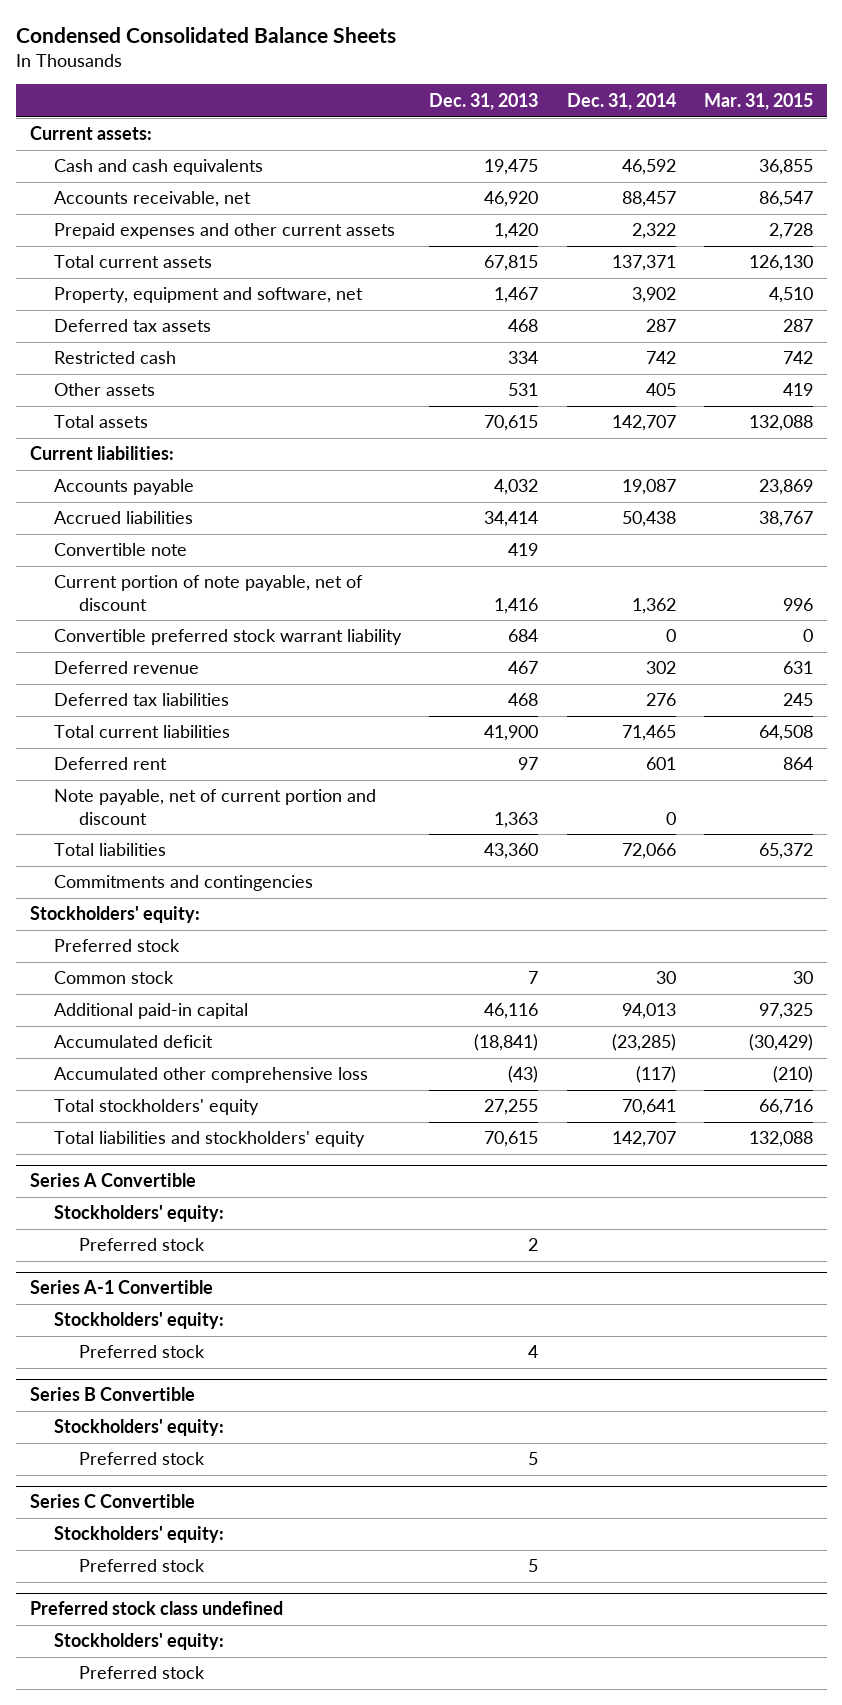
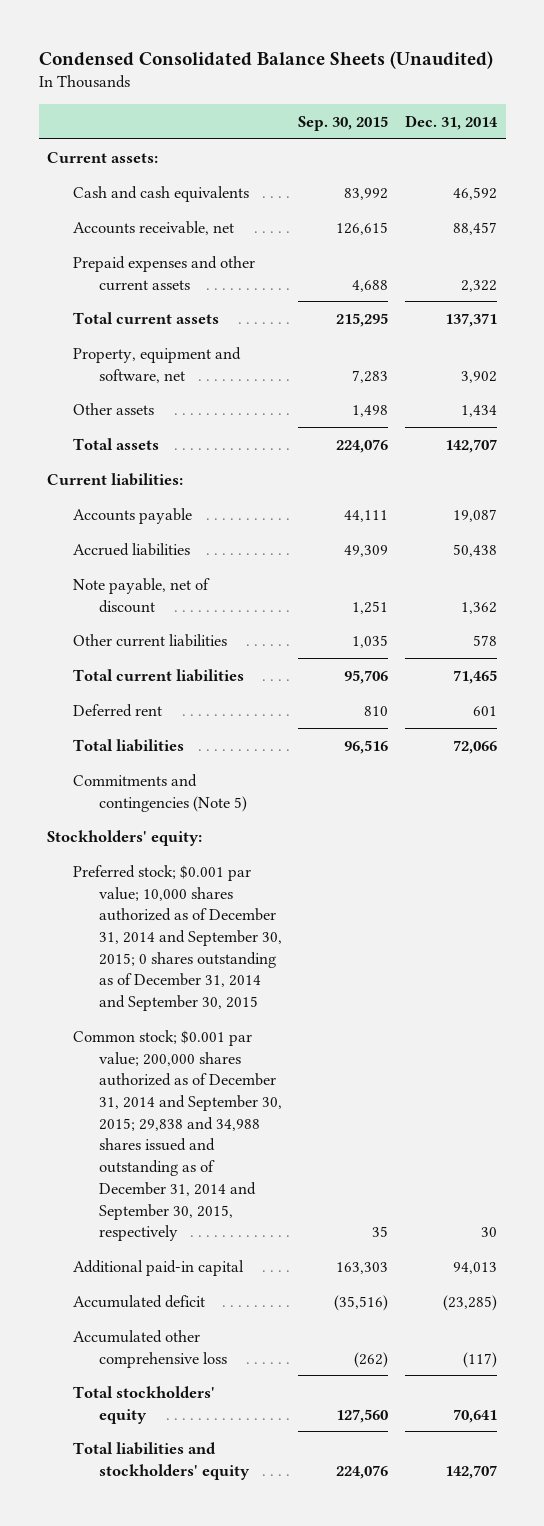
[15,27,396,44] Condensed Consolidated Balance Sheets -> [38,50,493,69] Condensed Consolidated Balance Sheets (Unaudited)
[429,92,539,110] Dec. 31, 2013 -> none
[703,92,813,110] Mar. 31, 2015 -> none
none -> [298,115,389,131] Sep. 30, 2015
[54,319,212,333] Deferred tax assets -> none
[54,351,177,365] Restricted cash -> none
[645,383,676,397] 405 -> [461,404,498,417] 1,434
[54,543,188,557] Convertible note -> none
[54,629,403,646] Convertible preferred stock warrant liability -> none
[54,661,200,675] Deferred revenue -> none
[54,693,230,707] Deferred tax liabilities -> none
[54,575,364,611] Current portion of note payable, net of discount -> [72,577,210,613] Note payable, net of discount
none -> [72,633,227,647] Other current liabilities
[54,789,377,825] Note payable, net of current portion and discount -> none
[54,875,314,892] Commitments and contingencies -> [72,773,247,812] Commitments and contingencies (Note 5)
[54,939,181,953] Preferred stock -> [72,864,282,1012] Preferred stock; $0.001 par value; 10,000 shares authorized as of December 31, 2014 and September 30, 2015; 0 shares outstanding as of December 31, 2014 and September 30, 2015
[54,971,175,985] Common stock -> [72,1029,282,1242] Common stock; $0.001 par value; 200,000 shares authorized as of December 31, 2014 and September 30, 2015; 29,838 and 34,988 shares issued and outstanding as of December 31, 2014 and September 30, 2015, respectively
[29,1173,196,1188] Series A Convertible -> none
[54,1205,225,1223] Stockholders' equity: -> none
[78,1238,205,1252] Preferred stock -> none
[29,1280,213,1295] Series A-1 Convertible -> none
[54,1312,225,1330] Stockholders' equity: -> none
[78,1345,205,1359] Preferred stock -> none
[29,1387,195,1402] Series B Convertible -> none
[54,1419,225,1437] Stockholders' equity: -> none
[78,1452,205,1466] Preferred stock -> none
[29,1494,195,1509] Series C Convertible -> none
[54,1526,225,1544] Stockholders' equity: -> none
[78,1559,205,1573] Preferred stock -> none
[29,1601,283,1616] Preferred stock class undefined -> none
[54,1633,225,1651] Stockholders' equity: -> none
[78,1666,205,1680] Preferred stock -> none

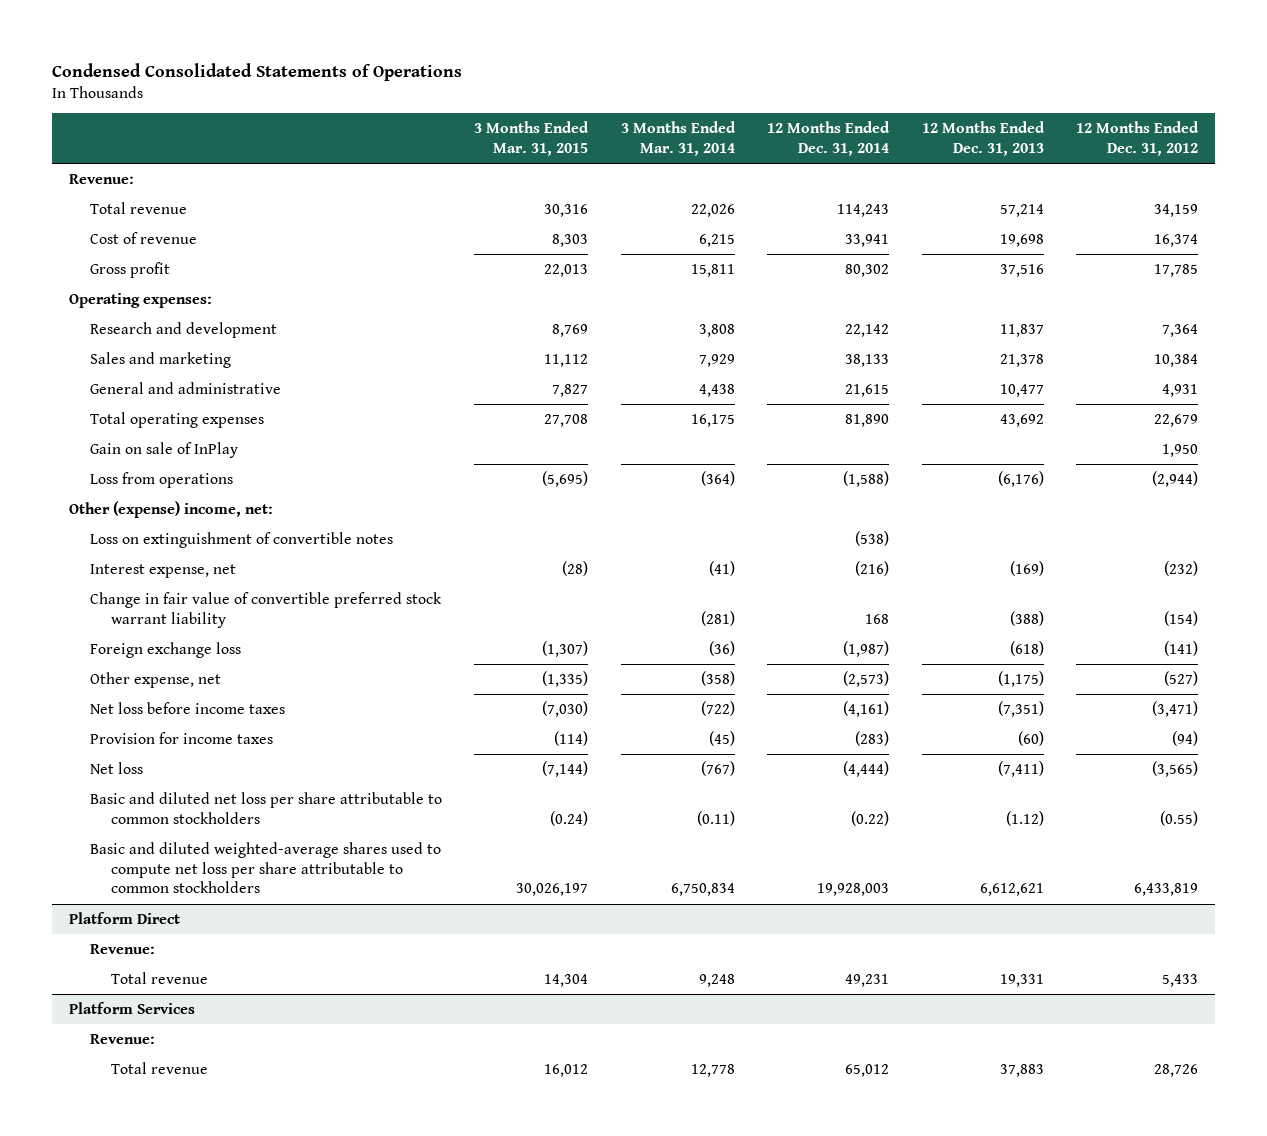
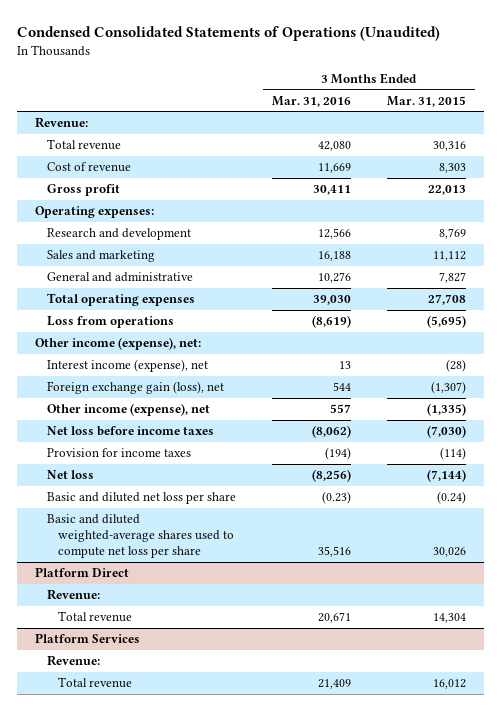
[52,62,463,81] Condensed Consolidated Statements of Operations -> [16,26,440,42] Condensed Consolidated Statements of Operations (Unaudited)
[620,121,736,156] 3 Months Ended Mar. 31, 2014 -> none
[767,121,891,156] 12 Months Ended Dec. 31, 2014 -> none
[921,121,1045,156] 12 Months Ended Dec. 31, 2013 -> none
[1076,121,1200,156] 12 Months Ended Dec. 31, 2012 -> none
none -> [271,95,351,107] Mar. 31, 2016
[90,442,239,459] Gain on sale of InPlay -> none
[90,532,394,549] Loss on extinguishment of convertible notes -> none
[90,592,443,628] Change in fair value of convertible preferred stock warrant liability -> none
[68,501,273,519] Other (expense) income, net: -> [34,337,201,351] Other income (expense), net:
[90,564,237,579] Interest expense, net -> [46,359,208,373] Interest income (expense), net
[90,642,242,659] Foreign exchange loss -> [46,381,224,395] Foreign exchange gain (loss), net
[90,672,222,689] Other expense, net -> [46,403,210,417] Other income (expense), net
[90,792,443,824] Basic and diluted net loss per share attributable to common stockholders -> [46,492,236,505] Basic and diluted net loss per share
[90,842,442,894] Basic and diluted weighted-average shares used to compute net loss per share attributable to common stockholders -> [46,514,235,559] Basic and diluted weighted-average shares used to compute net loss per share
[516,883,589,897] 30,026,197 -> [433,547,467,558] 30,026

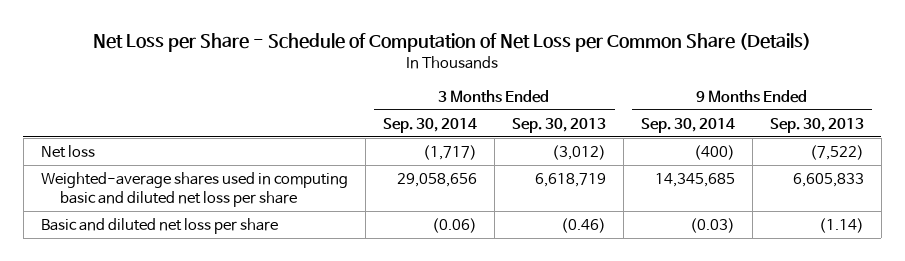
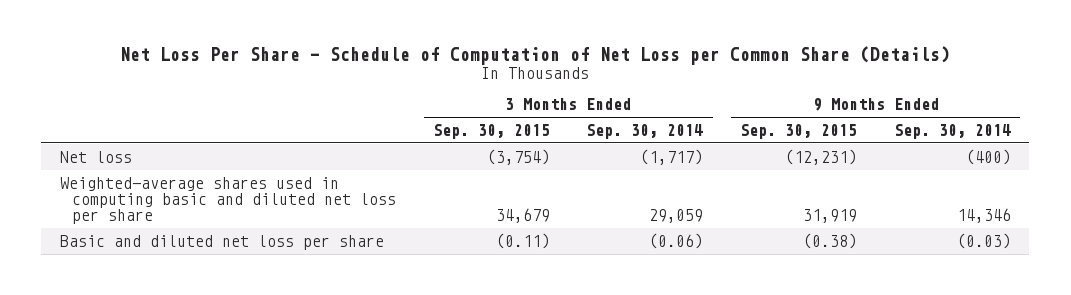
[93,32,812,52] Net Loss per Share - Schedule of Computation of Net Loss per Common Share (Details) -> [120,46,951,66] Net Loss Per Share - Schedule of Computation of Net Loss per Common Share (Details)
[511,117,606,133] Sep. 30, 2013 -> none
[769,117,864,133] Sep. 30, 2013 -> none
none -> [432,123,550,139] Sep. 30, 2015
none -> [740,123,858,139] Sep. 30, 2015
[396,172,477,187] 29,058,656 -> [649,209,704,224] 29,059
[654,172,735,187] 14,345,685 -> [957,208,1012,224] 14,346

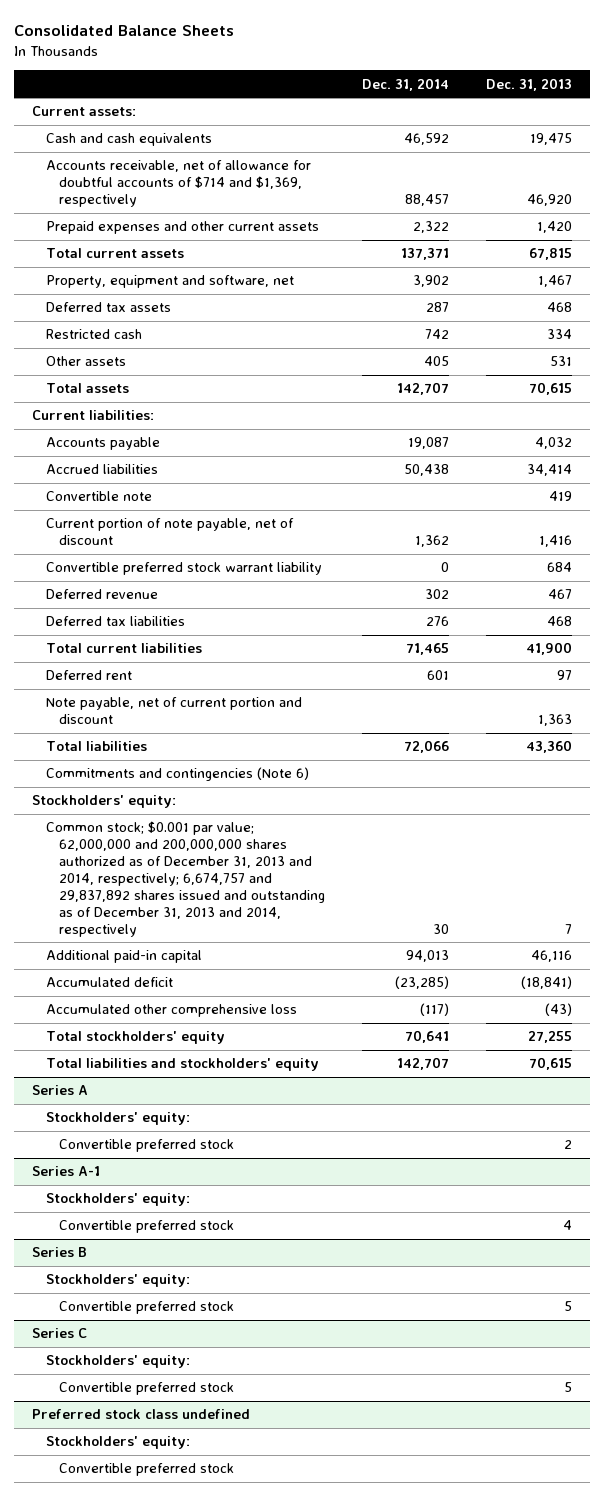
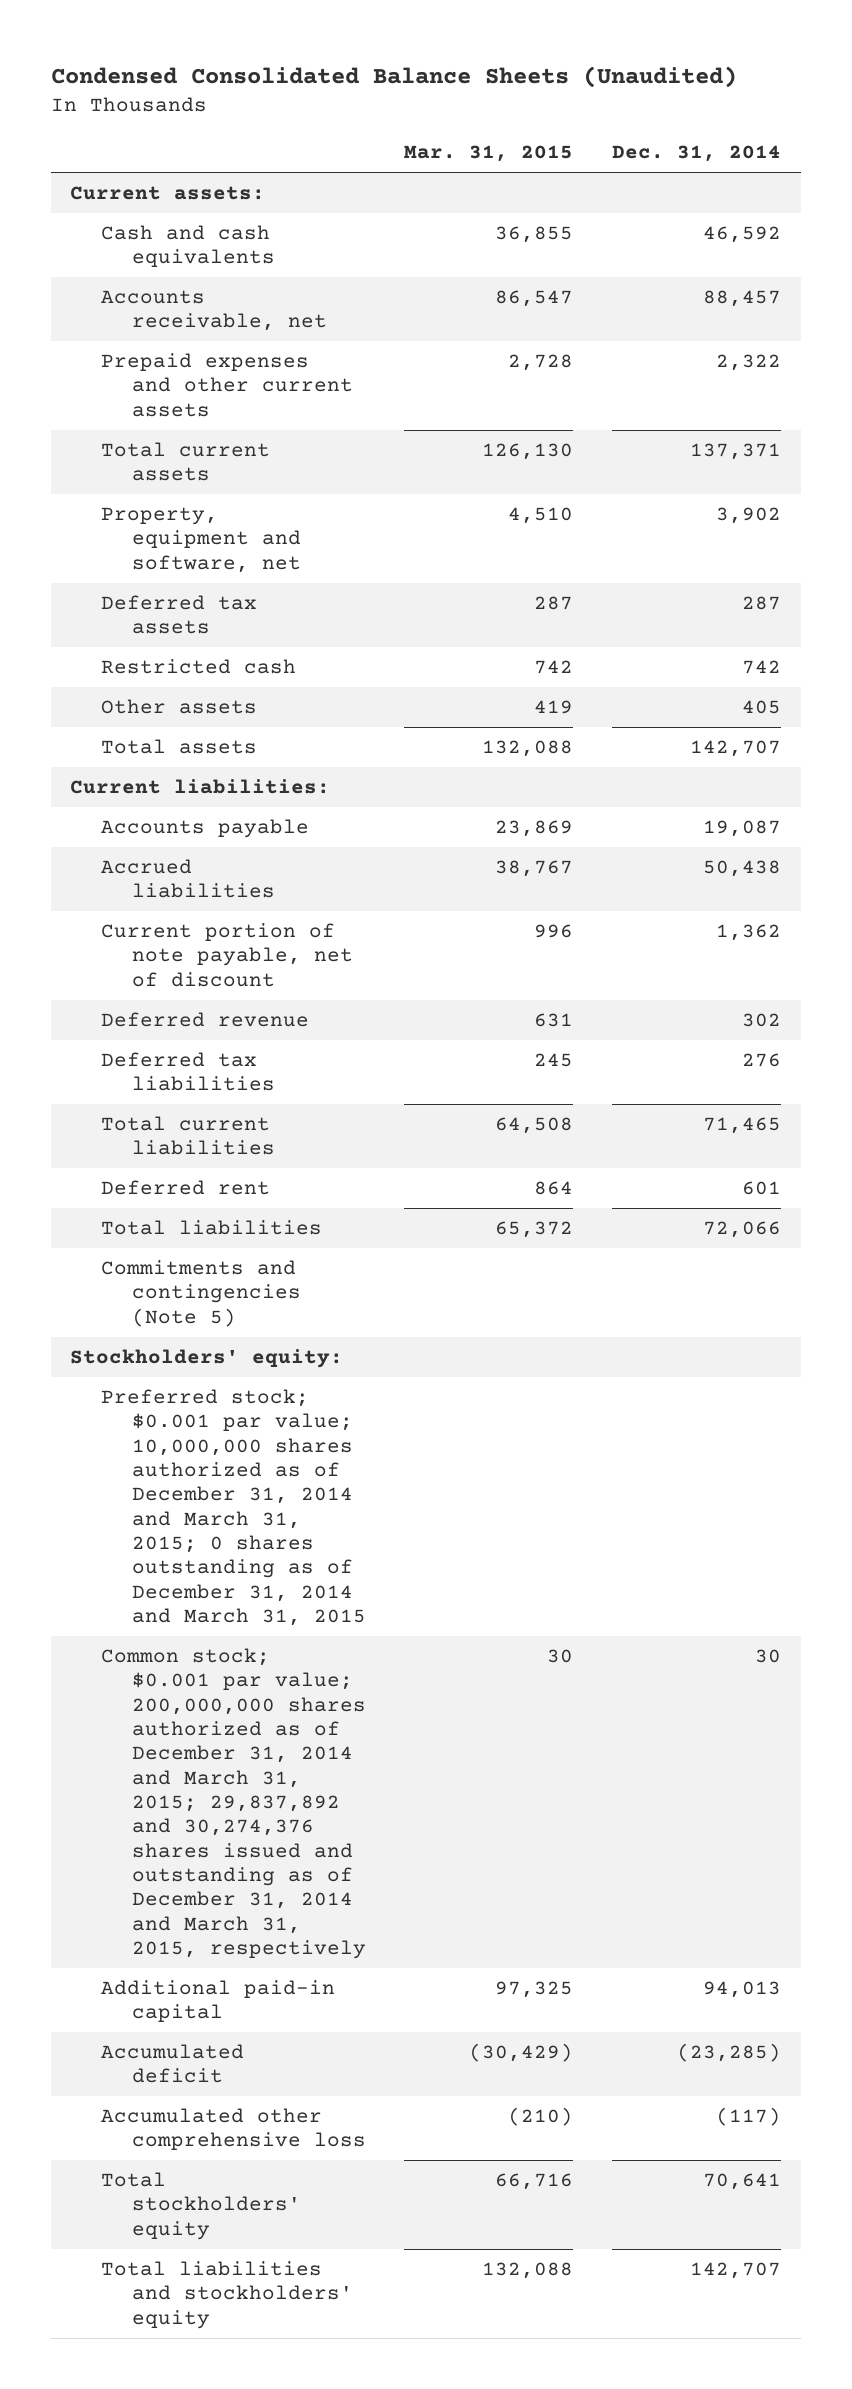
[13,25,234,37] Consolidated Balance Sheets -> [50,66,737,89] Condensed Consolidated Balance Sheets (Unaudited)
[485,77,572,91] Dec. 31, 2013 -> none
none -> [404,145,574,163] Mar. 31, 2015
[45,160,311,208] Accounts receivable, net of allowance for doubtful accounts of $714 and $1,369, respectively -> [100,290,327,332] Accounts receivable, net
[45,491,152,502] Convertible note -> none
[45,562,322,576] Convertible preferred stock warrant liability -> none
[45,697,302,725] Note payable, net of current portion and discount -> none
[45,767,309,782] Commitments and contingencies (Note 6) -> [100,1260,301,1327] Commitments and contingencies (Note 5)
none -> [100,1389,366,1626] Preferred stock; $0.001 par value; 10,000,000 shares authorized as of December 31, 2014 and March 31, 2015; 0 shares outstanding as of December 31, 2014 and March 31, 2015
[45,821,325,937] Common stock; $0.001 par value; 62,000,000 and 200,000,000 shares authorized as of December 31, 2013 and 2014, respectively; 6,674,757 and 29,837,892 shares issued and outstanding as of December 31, 2013 and 2014, respectively -> [100,1648,366,1959] Common stock; $0.001 par value; 200,000,000 shares authorized as of December 31, 2014 and March 31, 2015; 29,837,892 and 30,274,376 shares issued and outstanding as of December 31, 2014 and March 31, 2015, respectively
[32,1085,89,1096] Series A -> none
[45,1112,190,1126] Stockholders' equity: -> none
[58,1139,234,1153] Convertible preferred stock -> none
[32,1166,101,1177] Series A-1 -> none
[45,1193,190,1207] Stockholders' equity: -> none
[58,1220,234,1234] Convertible preferred stock -> none
[32,1247,88,1258] Series B -> none
[45,1274,190,1288] Stockholders' equity: -> none
[58,1301,234,1315] Convertible preferred stock -> none
[32,1328,88,1339] Series C -> none
[45,1355,190,1369] Stockholders' equity: -> none
[58,1382,234,1396] Convertible preferred stock -> none
[32,1409,251,1420] Preferred stock class undefined -> none
[45,1436,190,1450] Stockholders' equity: -> none
[58,1463,234,1477] Convertible preferred stock -> none

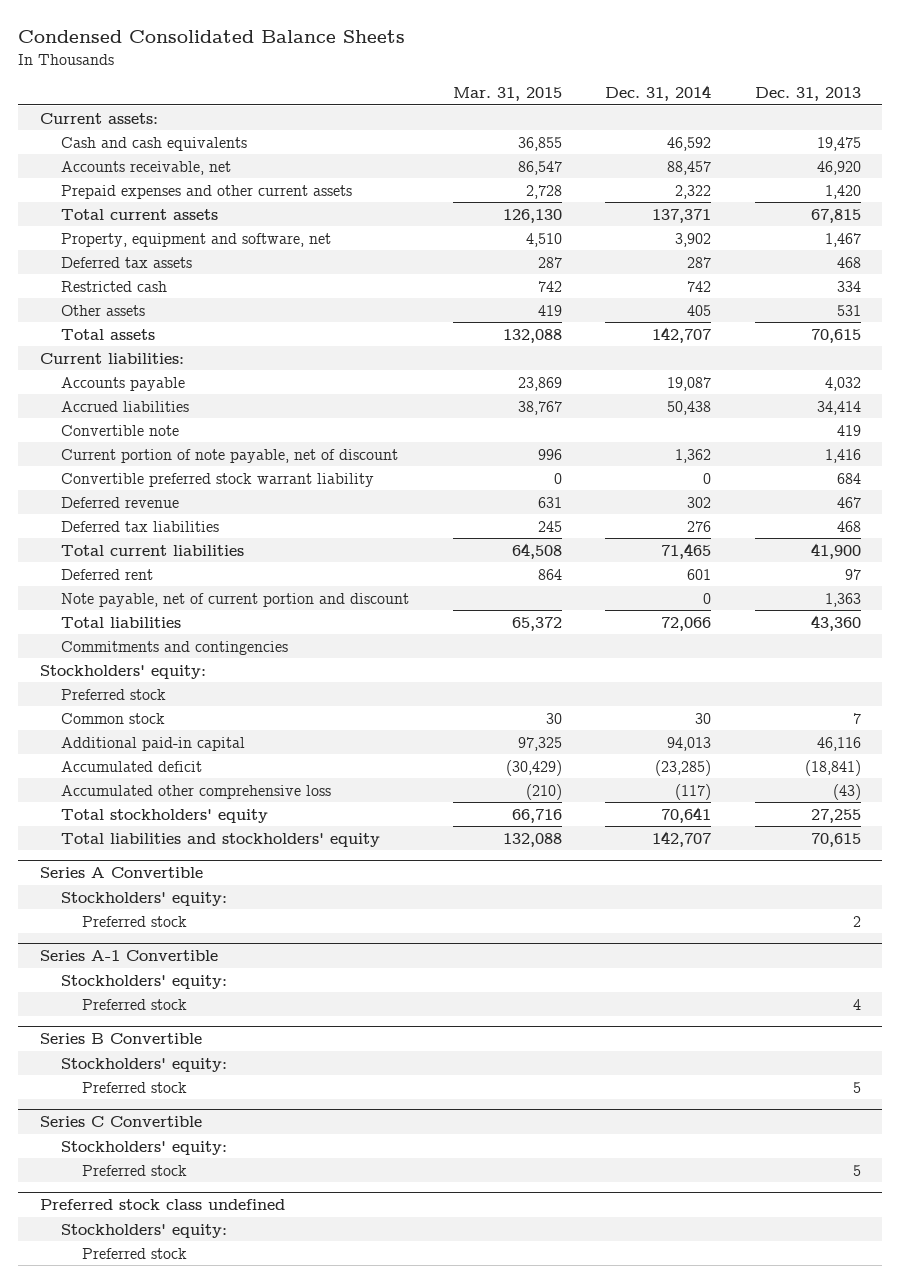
[50,66,737,89] Condensed Consolidated Balance Sheets (Unaudited) -> [18,29,406,43] Condensed Consolidated Balance Sheets
none -> [754,87,861,102] Dec. 31, 2013
none -> [61,424,180,436] Convertible note
none -> [61,472,375,487] Convertible preferred stock warrant liability
none -> [61,592,410,607] Note payable, net of current portion and discount
[100,1260,301,1327] Commitments and contingencies (Note 5) -> [61,640,289,655] Commitments and contingencies
[100,1389,366,1626] Preferred stock; $0.001 par value; 10,000,000 shares authorized as of December 31, 2014 and March 31, 2015; 0 shares outstanding as of December 31, 2014 and March 31, 2015 -> [61,688,167,700] Preferred stock
[100,1648,366,1959] Common stock; $0.001 par value; 200,000,000 shares authorized as of December 31, 2014 and March 31, 2015; 29,837,892 and 30,274,376 shares issued and outstanding as of December 31, 2014 and March 31, 2015, respectively -> [61,712,166,724] Common stock
none -> [39,866,203,878] Series A Convertible
none -> [61,891,228,906] Stockholders' equity:
none -> [82,915,188,927] Preferred stock
none -> [39,949,218,961] Series A-1 Convertible
none -> [61,974,228,989] Stockholders' equity:
none -> [82,998,188,1010] Preferred stock
none -> [39,1032,202,1044] Series B Convertible
none -> [61,1057,228,1072] Stockholders' equity:
none -> [82,1081,188,1093] Preferred stock
none -> [39,1115,202,1127] Series C Convertible
none -> [61,1140,228,1155] Stockholders' equity:
none -> [82,1164,188,1176] Preferred stock
none -> [39,1198,285,1210] Preferred stock class undefined
none -> [61,1223,228,1238] Stockholders' equity:
none -> [82,1247,188,1259] Preferred stock

